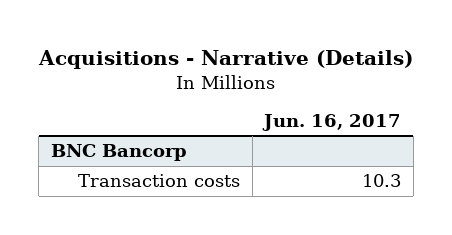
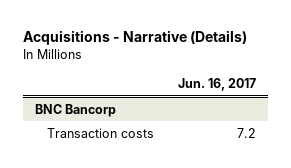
[362,174,402,188] 10.3 -> [236,127,256,138] 7.2

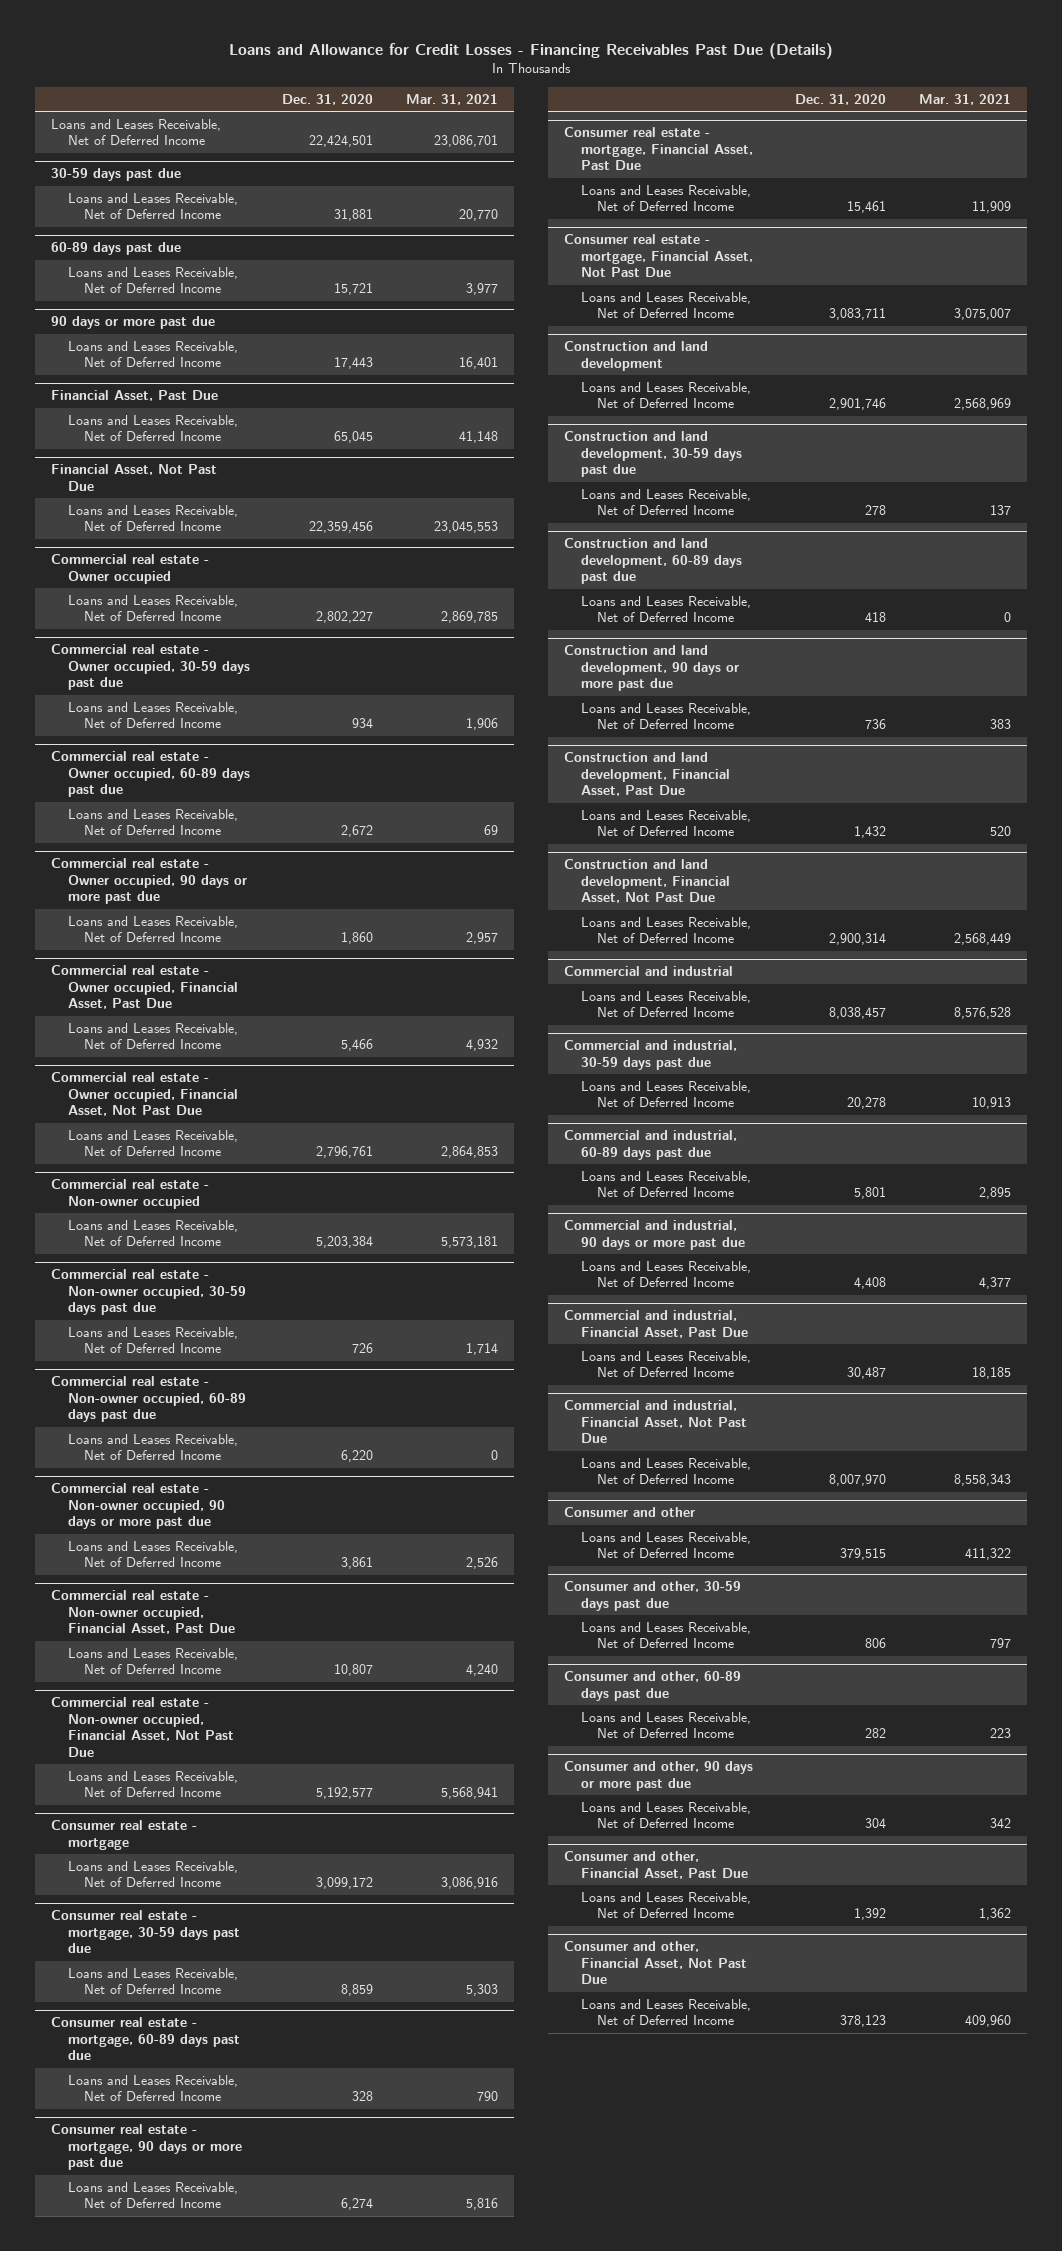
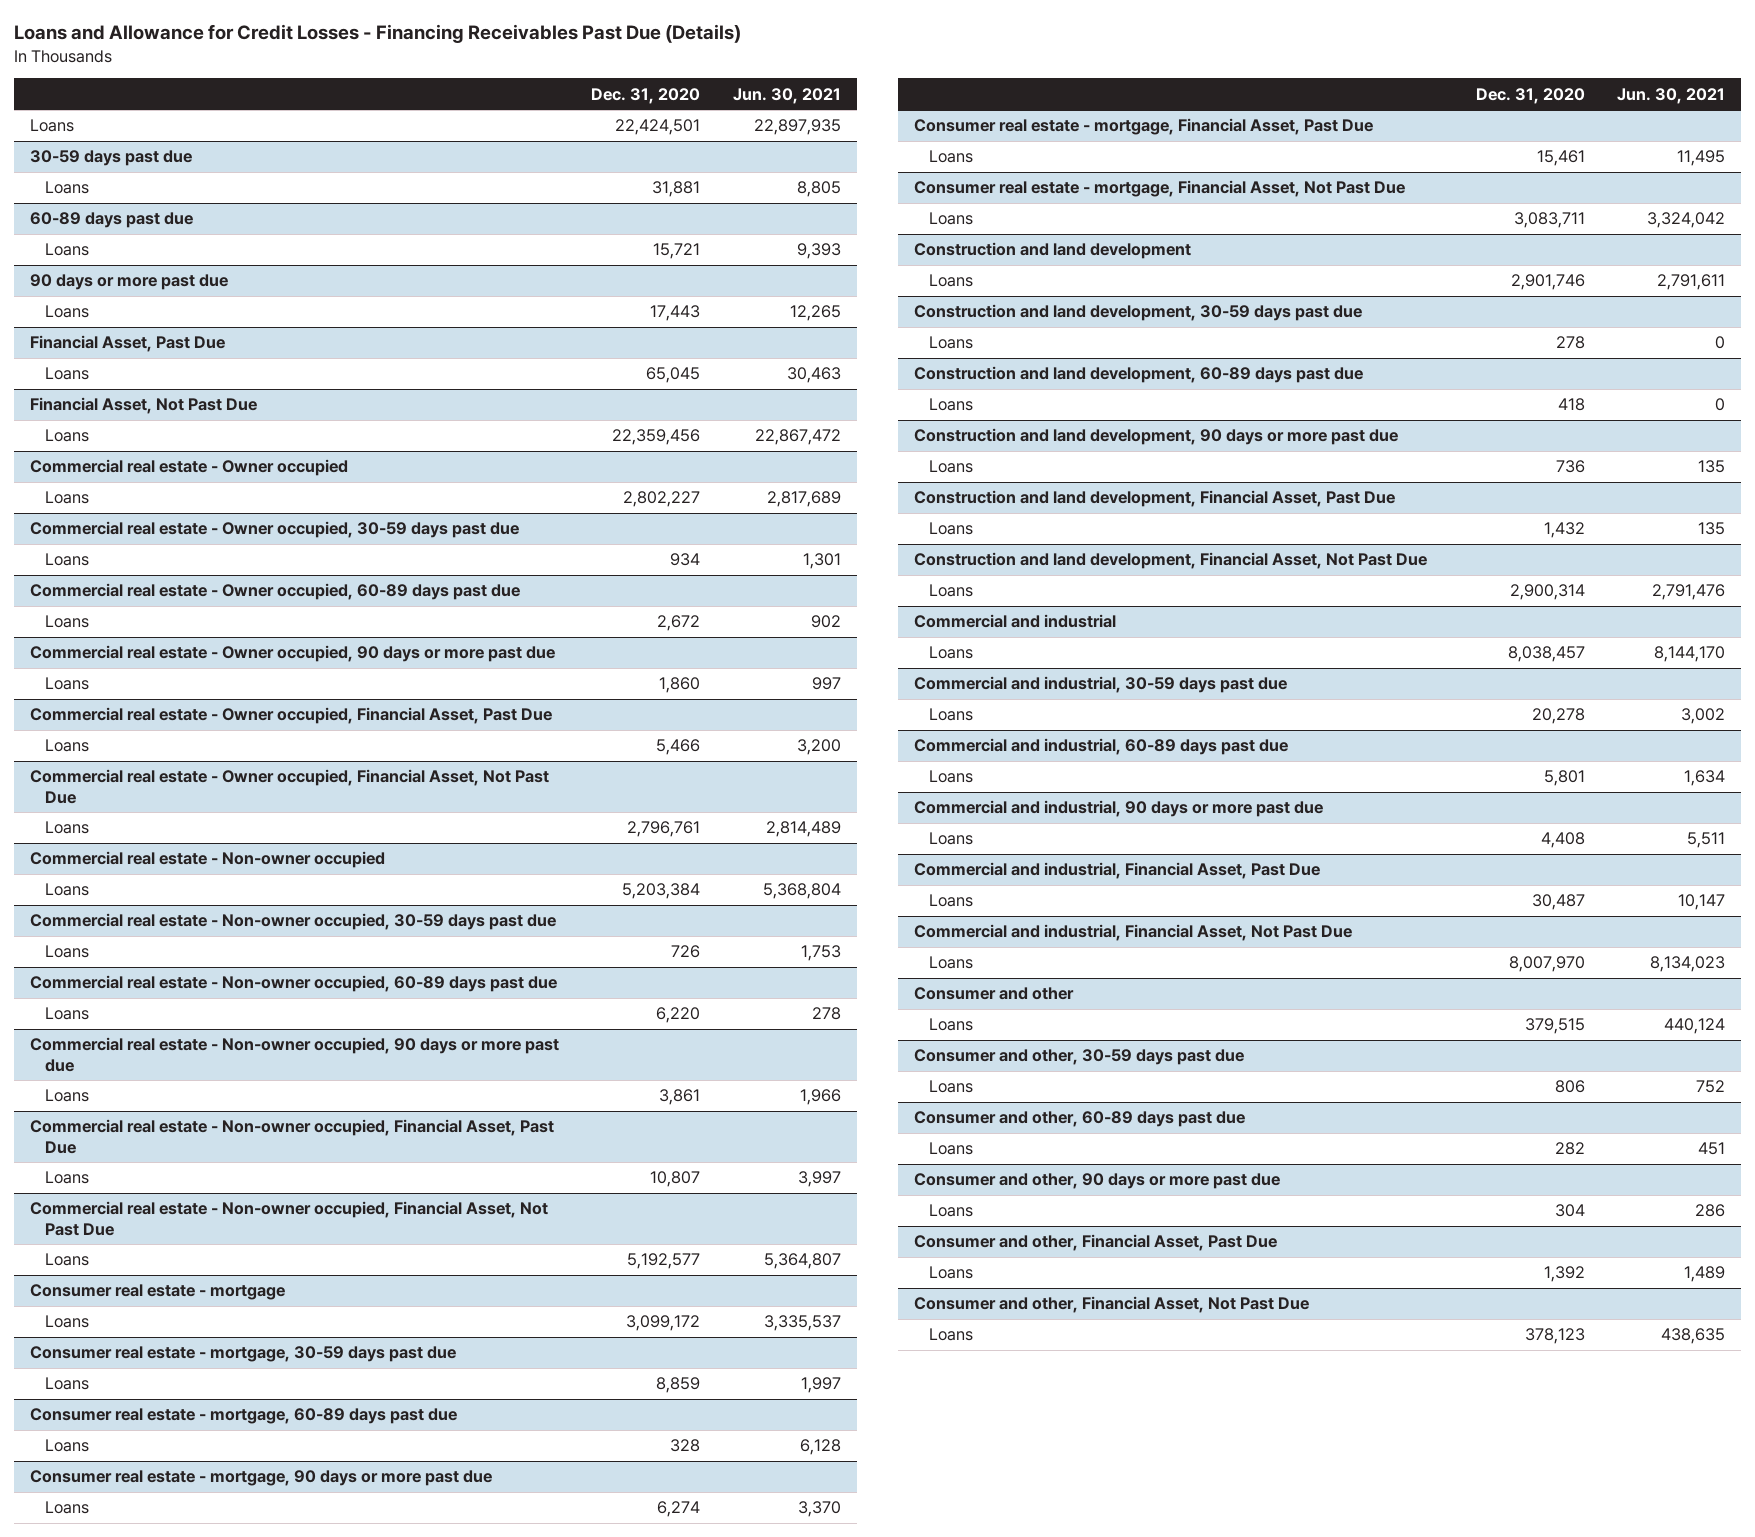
[405,93,498,105] Mar. 31, 2021 -> none
none -> [732,87,841,104] Jun. 30, 2021
[51,118,222,146] Loans and Leases Receivable, Net of Deferred Income -> [29,119,74,133] Loans
[67,192,238,220] Loans and Leases Receivable, Net of Deferred Income -> [44,181,89,195] Loans
[67,266,238,294] Loans and Leases Receivable, Net of Deferred Income -> [44,243,89,257] Loans
[67,340,238,368] Loans and Leases Receivable, Net of Deferred Income -> [44,305,89,319] Loans
[67,414,238,442] Loans and Leases Receivable, Net of Deferred Income -> [44,367,89,381] Loans
[67,504,238,532] Loans and Leases Receivable, Net of Deferred Income -> [44,429,89,443] Loans
[67,594,238,622] Loans and Leases Receivable, Net of Deferred Income -> [44,491,89,505] Loans
[67,701,238,729] Loans and Leases Receivable, Net of Deferred Income -> [44,553,89,567] Loans
[67,808,238,836] Loans and Leases Receivable, Net of Deferred Income -> [44,615,89,629] Loans
[67,915,238,943] Loans and Leases Receivable, Net of Deferred Income -> [44,677,89,691] Loans
[67,1022,238,1050] Loans and Leases Receivable, Net of Deferred Income -> [44,739,89,753] Loans
[67,1129,238,1157] Loans and Leases Receivable, Net of Deferred Income -> [44,821,89,835] Loans
[67,1219,238,1247] Loans and Leases Receivable, Net of Deferred Income -> [44,883,89,897] Loans
[67,1326,238,1354] Loans and Leases Receivable, Net of Deferred Income -> [44,945,89,959] Loans
[67,1433,238,1461] Loans and Leases Receivable, Net of Deferred Income -> [44,1007,89,1021] Loans
[67,1540,238,1568] Loans and Leases Receivable, Net of Deferred Income -> [44,1089,89,1103] Loans
[67,1647,238,1675] Loans and Leases Receivable, Net of Deferred Income -> [44,1171,89,1185] Loans
[67,1770,238,1798] Loans and Leases Receivable, Net of Deferred Income -> [44,1253,89,1267] Loans
[67,1860,238,1888] Loans and Leases Receivable, Net of Deferred Income -> [44,1315,89,1329] Loans
[67,1967,238,1995] Loans and Leases Receivable, Net of Deferred Income -> [44,1377,89,1391] Loans
[67,2074,238,2102] Loans and Leases Receivable, Net of Deferred Income -> [44,1439,89,1453] Loans
[67,2181,238,2209] Loans and Leases Receivable, Net of Deferred Income -> [44,1501,89,1515] Loans
[580,184,751,212] Loans and Leases Receivable, Net of Deferred Income -> [929,150,974,164] Loans
[580,291,751,319] Loans and Leases Receivable, Net of Deferred Income -> [929,212,974,226] Loans
[580,381,751,409] Loans and Leases Receivable, Net of Deferred Income -> [929,274,974,288] Loans
[580,488,751,516] Loans and Leases Receivable, Net of Deferred Income -> [929,336,974,350] Loans
[580,595,751,623] Loans and Leases Receivable, Net of Deferred Income -> [929,398,974,412] Loans
[580,702,751,730] Loans and Leases Receivable, Net of Deferred Income -> [929,460,974,474] Loans
[580,809,751,837] Loans and Leases Receivable, Net of Deferred Income -> [929,522,974,536] Loans
[580,916,751,944] Loans and Leases Receivable, Net of Deferred Income -> [929,584,974,598] Loans
[580,990,751,1018] Loans and Leases Receivable, Net of Deferred Income -> [929,646,974,660] Loans
[580,1080,751,1108] Loans and Leases Receivable, Net of Deferred Income -> [929,708,974,722] Loans
[580,1170,751,1198] Loans and Leases Receivable, Net of Deferred Income -> [929,770,974,784] Loans
[580,1260,751,1288] Loans and Leases Receivable, Net of Deferred Income -> [929,832,974,846] Loans
[580,1350,751,1378] Loans and Leases Receivable, Net of Deferred Income -> [929,894,974,908] Loans
[580,1457,751,1485] Loans and Leases Receivable, Net of Deferred Income -> [929,956,974,970] Loans
[580,1531,751,1559] Loans and Leases Receivable, Net of Deferred Income -> [929,1018,974,1032] Loans
[580,1621,751,1649] Loans and Leases Receivable, Net of Deferred Income -> [929,1080,974,1094] Loans
[580,1711,751,1739] Loans and Leases Receivable, Net of Deferred Income -> [929,1142,974,1156] Loans
[580,1801,751,1829] Loans and Leases Receivable, Net of Deferred Income -> [929,1204,974,1218] Loans
[580,1891,751,1919] Loans and Leases Receivable, Net of Deferred Income -> [929,1266,974,1280] Loans
[580,1998,751,2026] Loans and Leases Receivable, Net of Deferred Income -> [929,1328,974,1342] Loans

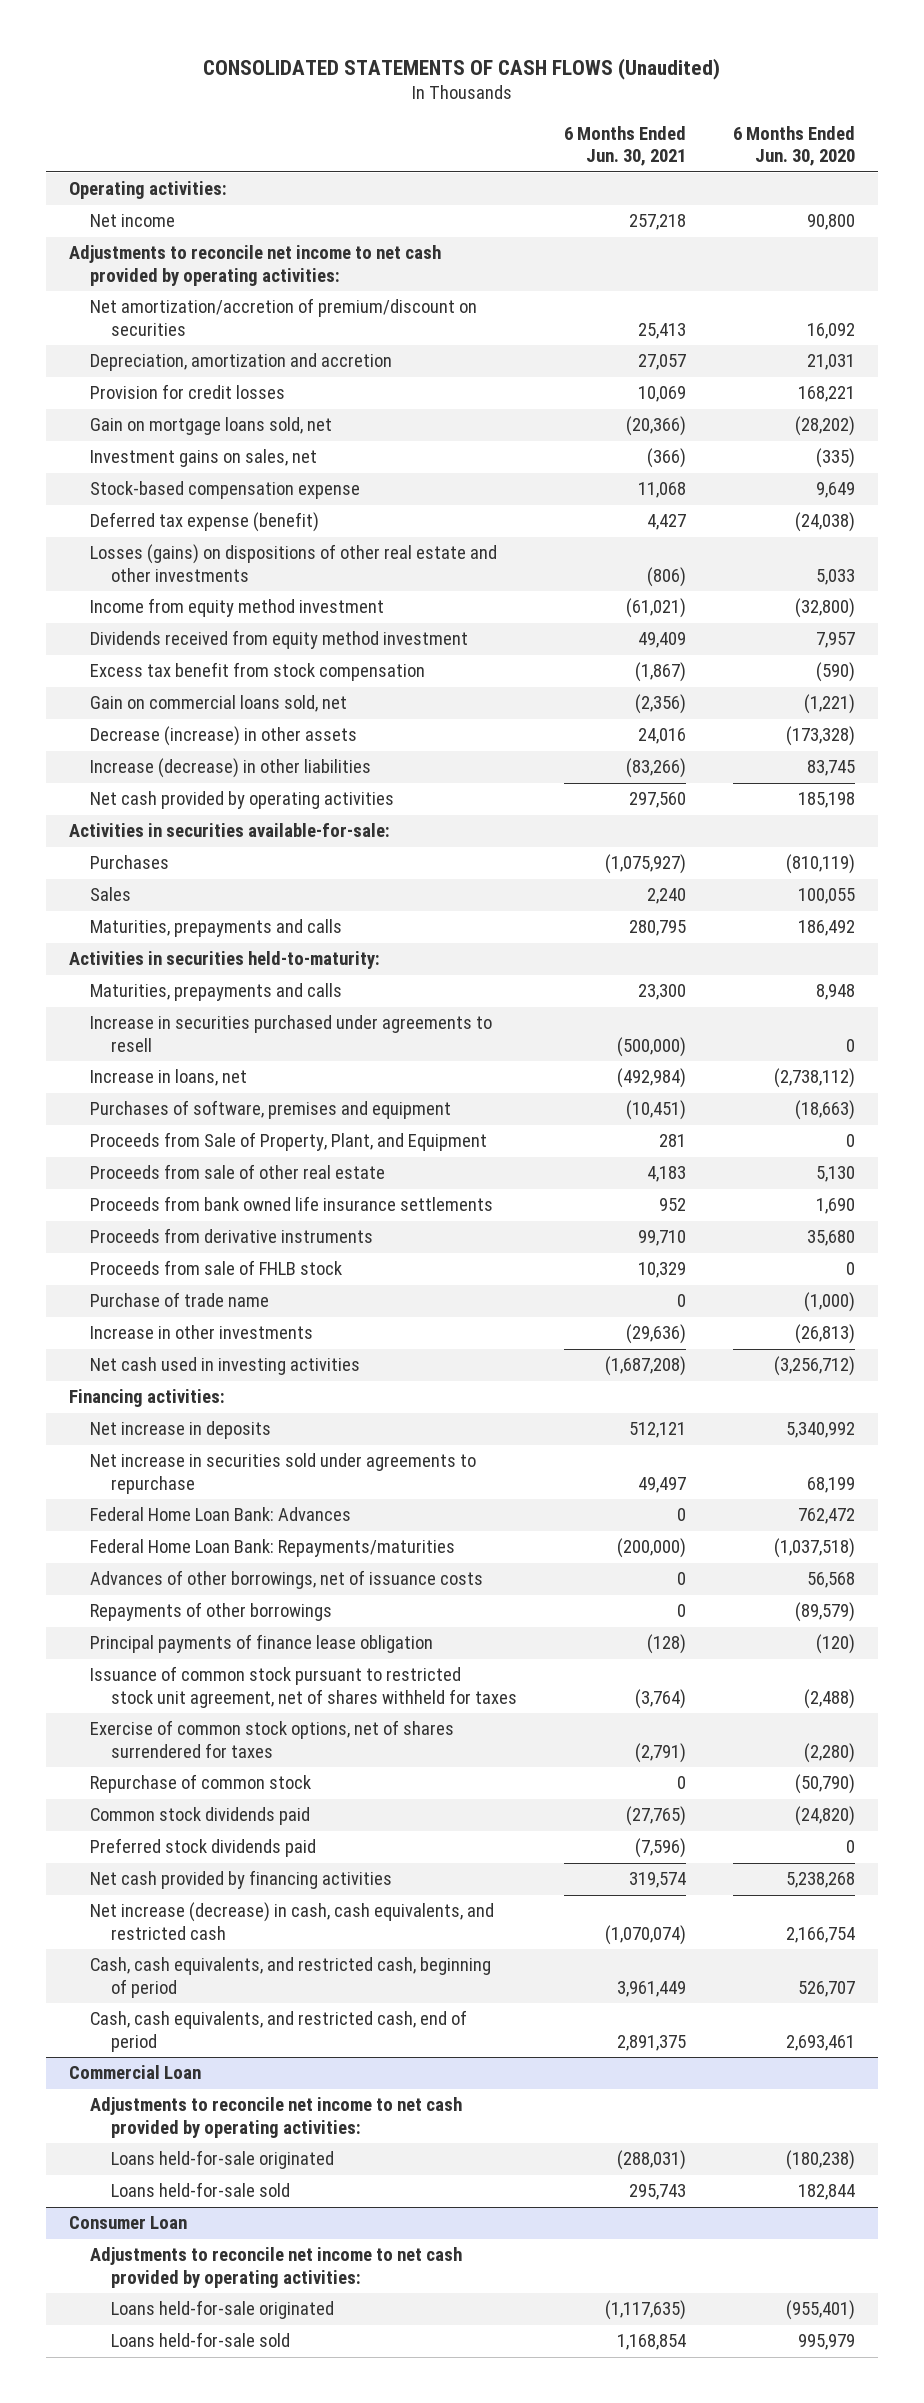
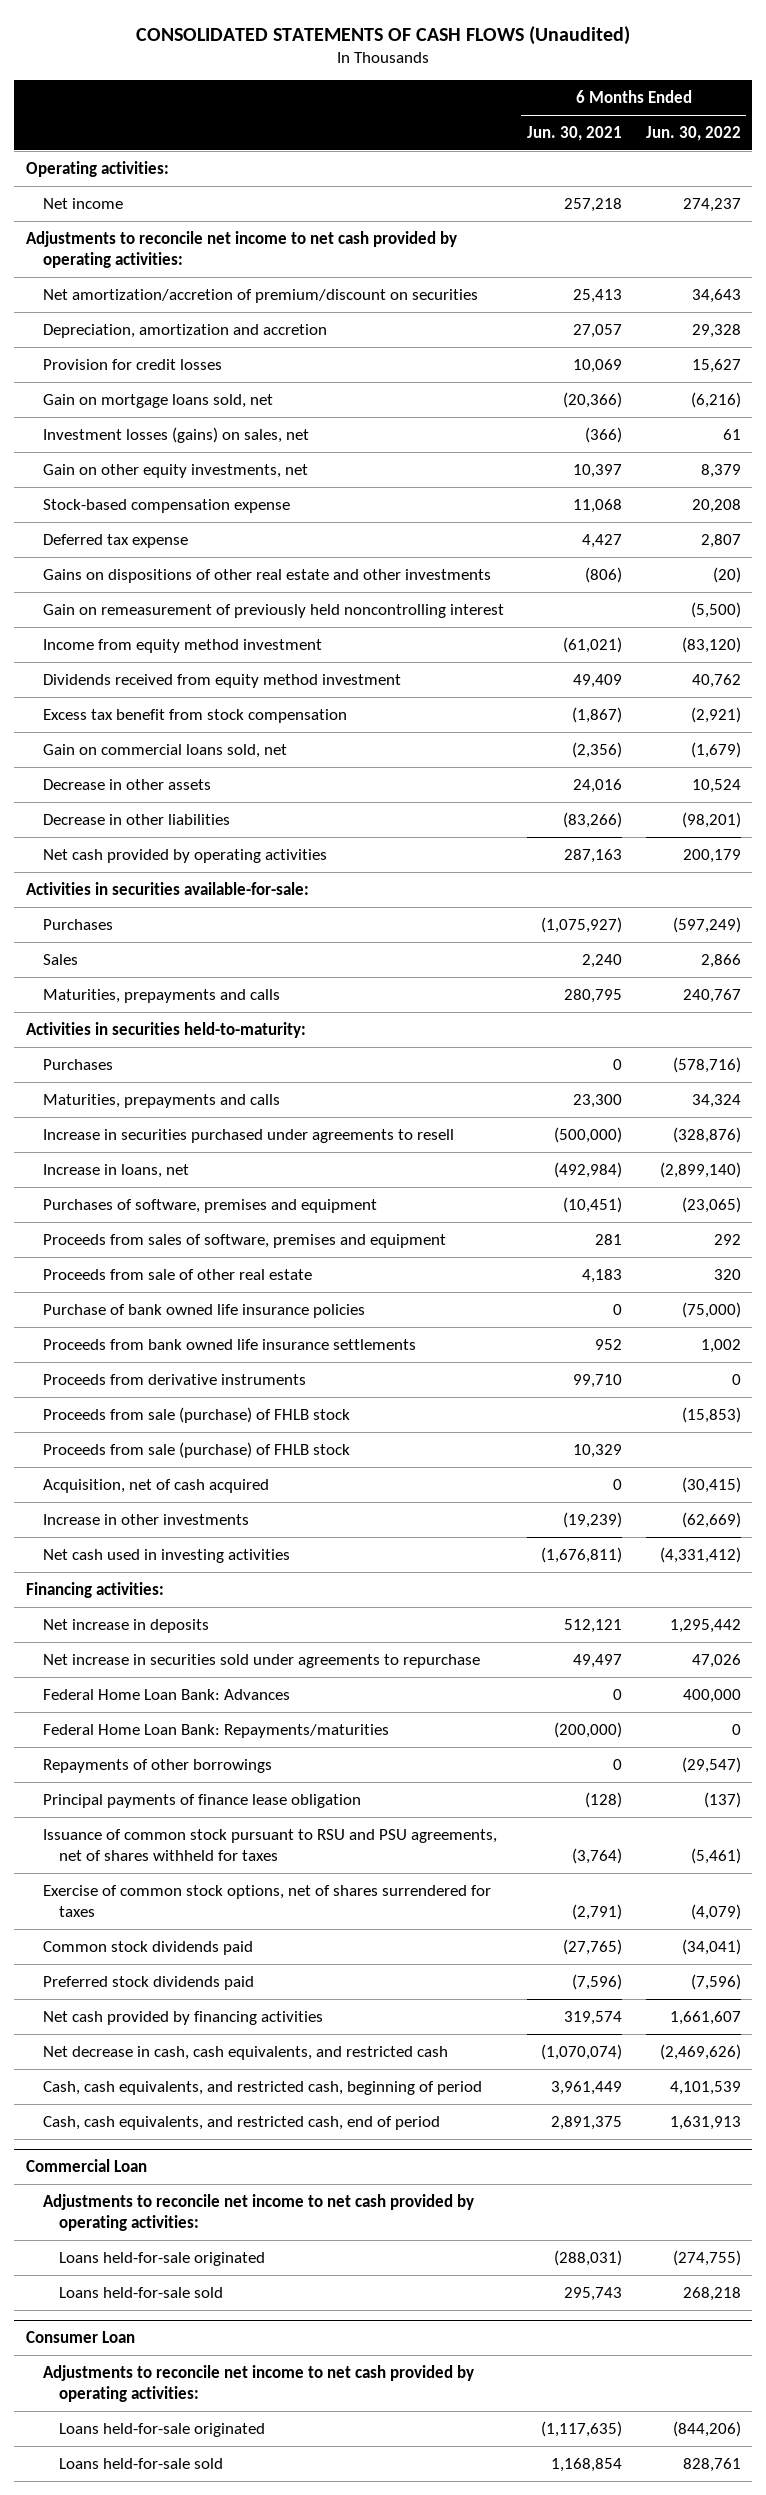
[733,125,856,167] 6 Months Ended Jun. 30, 2020 -> none
none -> [645,125,741,141] Jun. 30, 2022
[90,449,318,468] Investment gains on sales, net -> [42,426,309,443] Investment losses (gains) on sales, net
none -> [42,463,308,478] Gain on other equity investments, net
[90,512,320,533] Deferred tax expense (benefit) -> [42,533,188,548] Deferred tax expense
[90,544,498,582] Losses (gains) on dispositions of other real estate and other investments -> [42,568,491,583] Gains on dispositions of other real estate and other investments
none -> [42,603,504,618] Gain on remeasurement of previously held noncontrolling interest
[90,726,358,747] Decrease (increase) in other assets -> [42,778,211,790] Decrease in other assets
[90,758,372,779] Increase (decrease) in other liabilities -> [42,813,230,825] Decrease in other liabilities
[629,792,687,809] 297,560 -> [564,848,623,863] 287,163
none -> [42,1058,113,1070] Purchases
[90,1132,488,1152] Proceeds from Sale of Property, Plant, and Equipment -> [42,1233,446,1248] Proceeds from sales of software, premises and equipment
none -> [42,1303,365,1318] Purchase of bank owned life insurance policies
[90,1292,270,1308] Purchase of trade name -> none
none -> [42,1406,350,1423] Proceeds from sale (purchase) of FHLB stock
[90,1260,343,1276] Proceeds from sale of FHLB stock -> [42,1441,350,1458] Proceeds from sale (purchase) of FHLB stock
none -> [42,1478,269,1493] Acquisition, net of cash acquired
[626,1324,687,1345] (29,636) -> [563,1511,623,1528] (19,239)
[605,1356,687,1377] (1,687,208) -> [541,1546,623,1563] (1,676,811)
[90,1570,484,1590] Advances of other borrowings, net of issuance costs -> none
[90,1666,518,1708] Issuance of common stock pursuant to restricted stock unit agreement, net of shares withheld for taxes -> [42,1828,497,1862] Issuance of common stock pursuant to RSU and PSU agreements, net of shares withheld for taxes
[90,1774,312,1794] Repurchase of common stock -> none
[90,1902,495,1940] Net increase (decrease) in cash, cash equivalents, and restricted cash -> [42,2045,448,2060] Net decrease in cash, cash equivalents, and restricted cash

